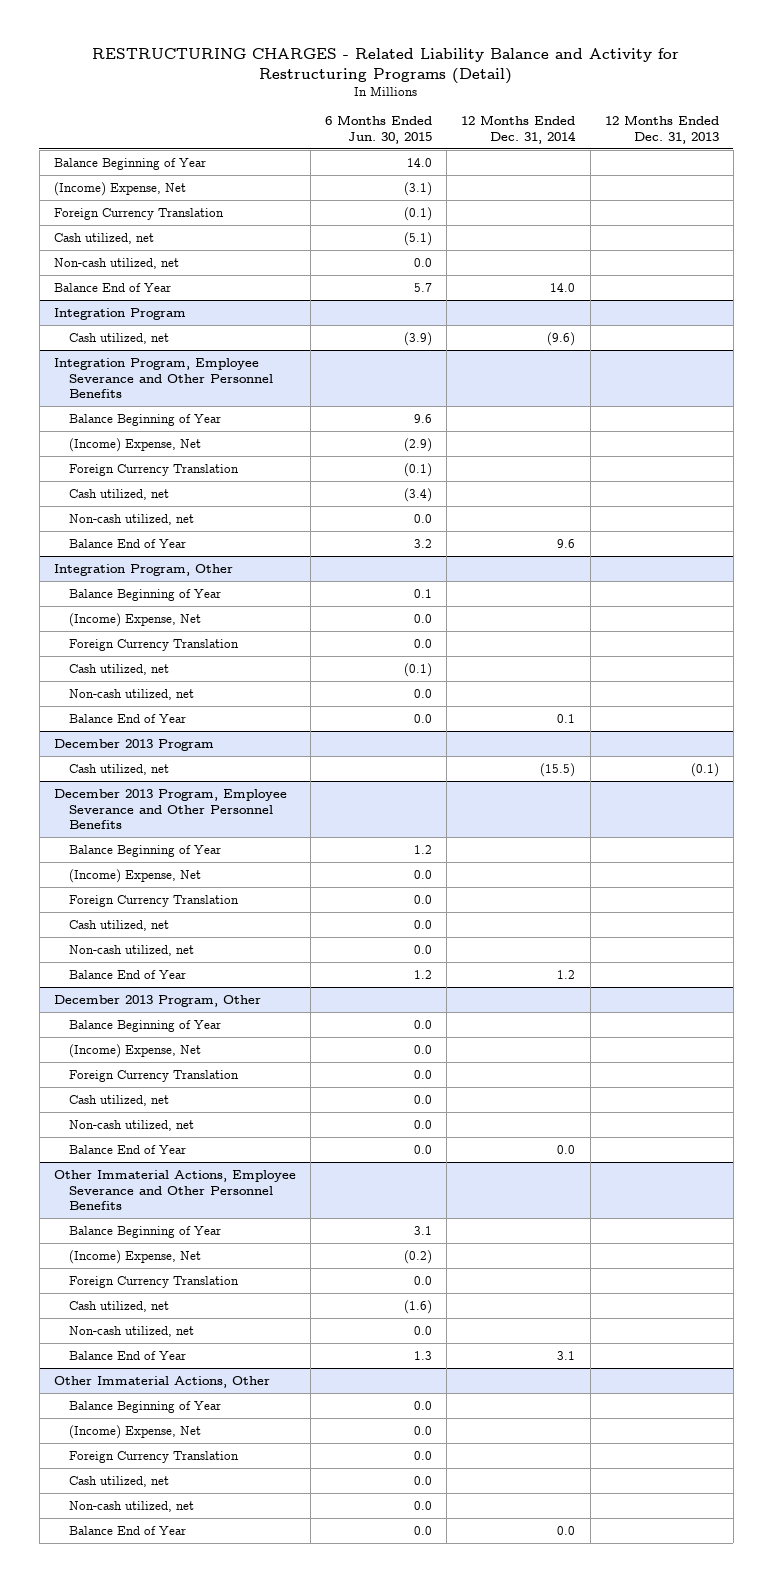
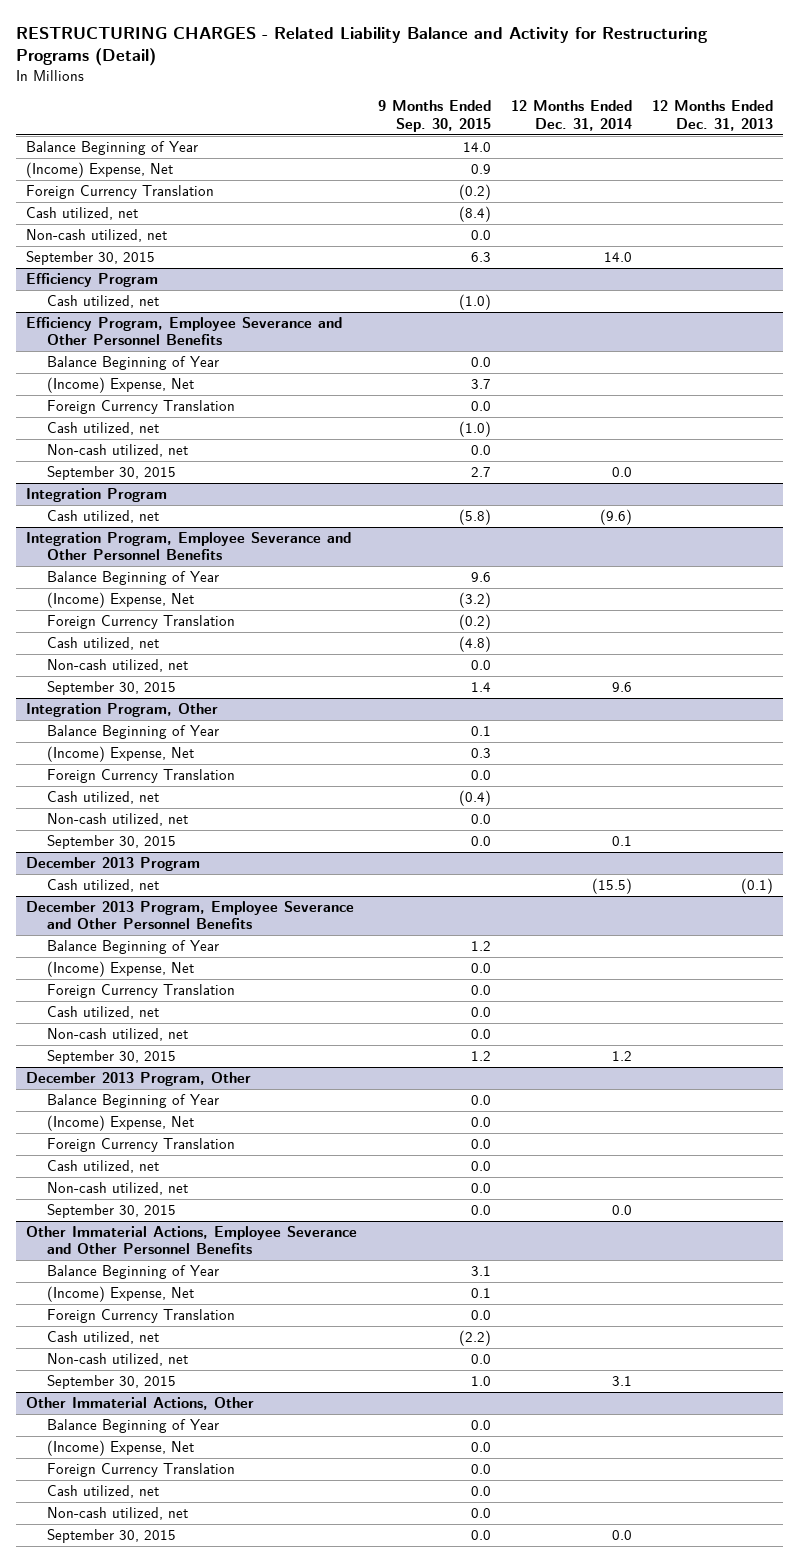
[325,115,433,144] 6 Months Ended Jun. 30, 2015 -> none
none -> [377,100,491,132] 9 Months Ended Sep. 30, 2015
[53,282,171,292] Balance End of Year -> [26,251,156,266] September 30, 2015
none -> [26,273,159,288] Efficiency Program
none -> [47,295,160,309] Cash utilized, net
none -> [26,317,343,346] Efficiency Program, Employee Severance and Other Personnel Benefits
none -> [47,356,220,371] Balance Beginning of Year
none -> [47,377,195,394] (Income) Expense, Net
none -> [47,400,236,415] Foreign Currency Translation
none -> [47,422,160,436] Cash utilized, net
none -> [47,444,189,458] Non-cash utilized, net
none -> [47,466,177,481] September 30, 2015
[68,538,186,548] Balance End of Year -> [47,681,177,696] September 30, 2015
[68,713,186,723] Balance End of Year -> [47,835,177,850] September 30, 2015
[68,969,186,979] Balance End of Year -> [47,1050,177,1065] September 30, 2015
[68,1144,186,1154] Balance End of Year -> [47,1204,177,1219] September 30, 2015
[68,1350,186,1360] Balance End of Year -> [47,1375,177,1390] September 30, 2015
[68,1525,186,1535] Balance End of Year -> [47,1529,177,1544] September 30, 2015

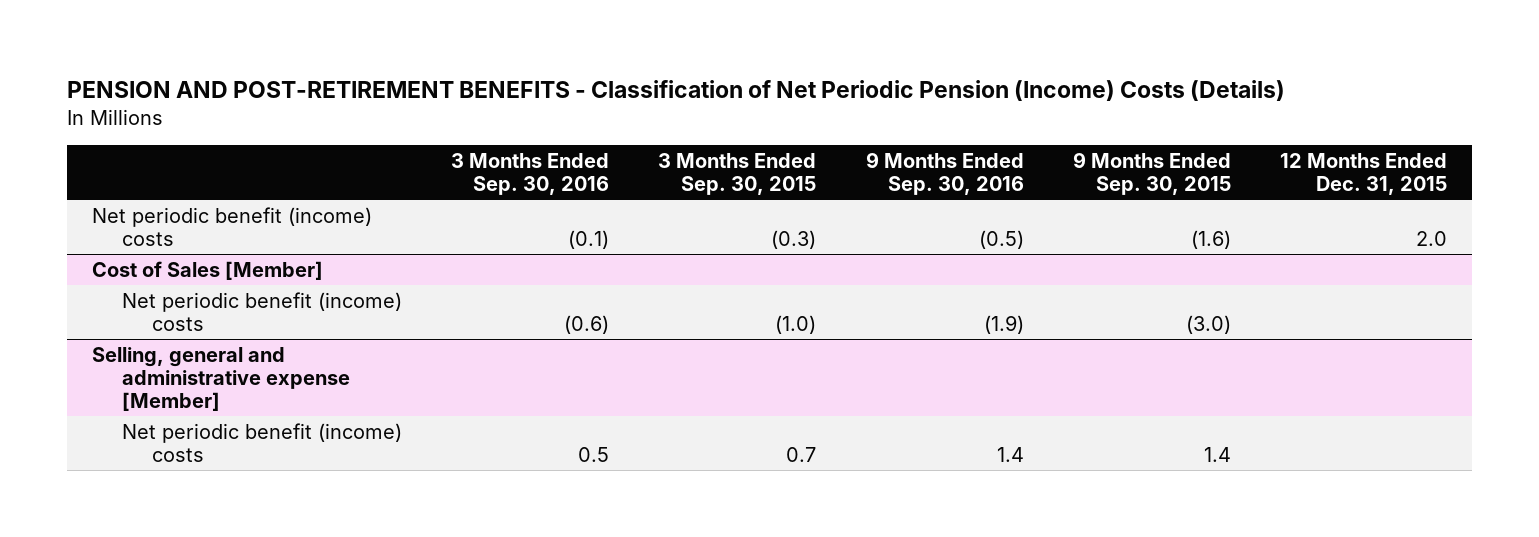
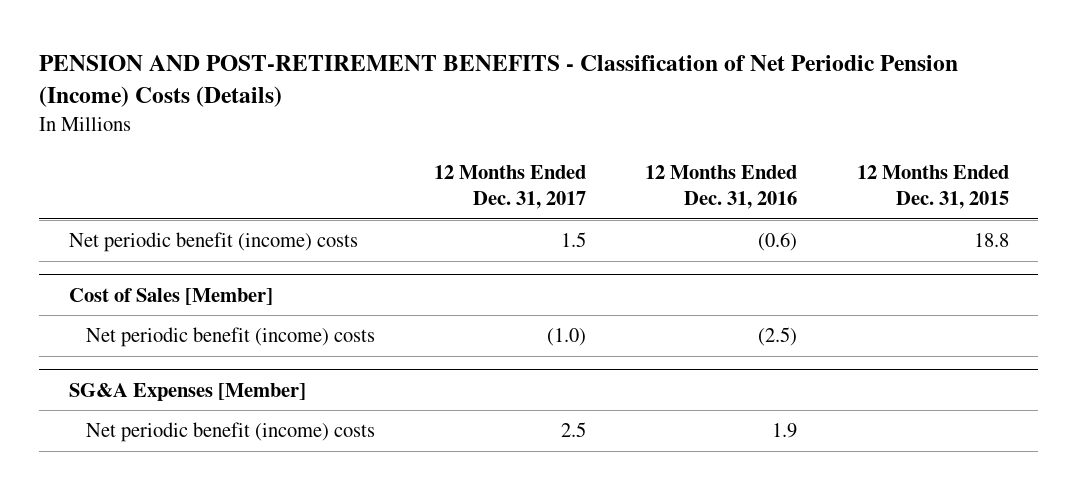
[451,152,610,196] 3 Months Ended Sep. 30, 2016 -> none
[658,152,817,196] 3 Months Ended Sep. 30, 2015 -> none
[865,151,1024,196] 9 Months Ended Sep. 30, 2016 -> none
[1073,151,1232,196] 9 Months Ended Sep. 30, 2015 -> none
none -> [434,164,587,210] 12 Months Ended Dec. 31, 2017
none -> [645,164,798,210] 12 Months Ended Dec. 31, 2016
[1416,231,1448,247] 2.0 -> [973,233,1009,248] 18.8
[91,346,350,412] Selling, general and administrative expense [Member] -> [69,382,307,401] SG&A Expenses [Member]

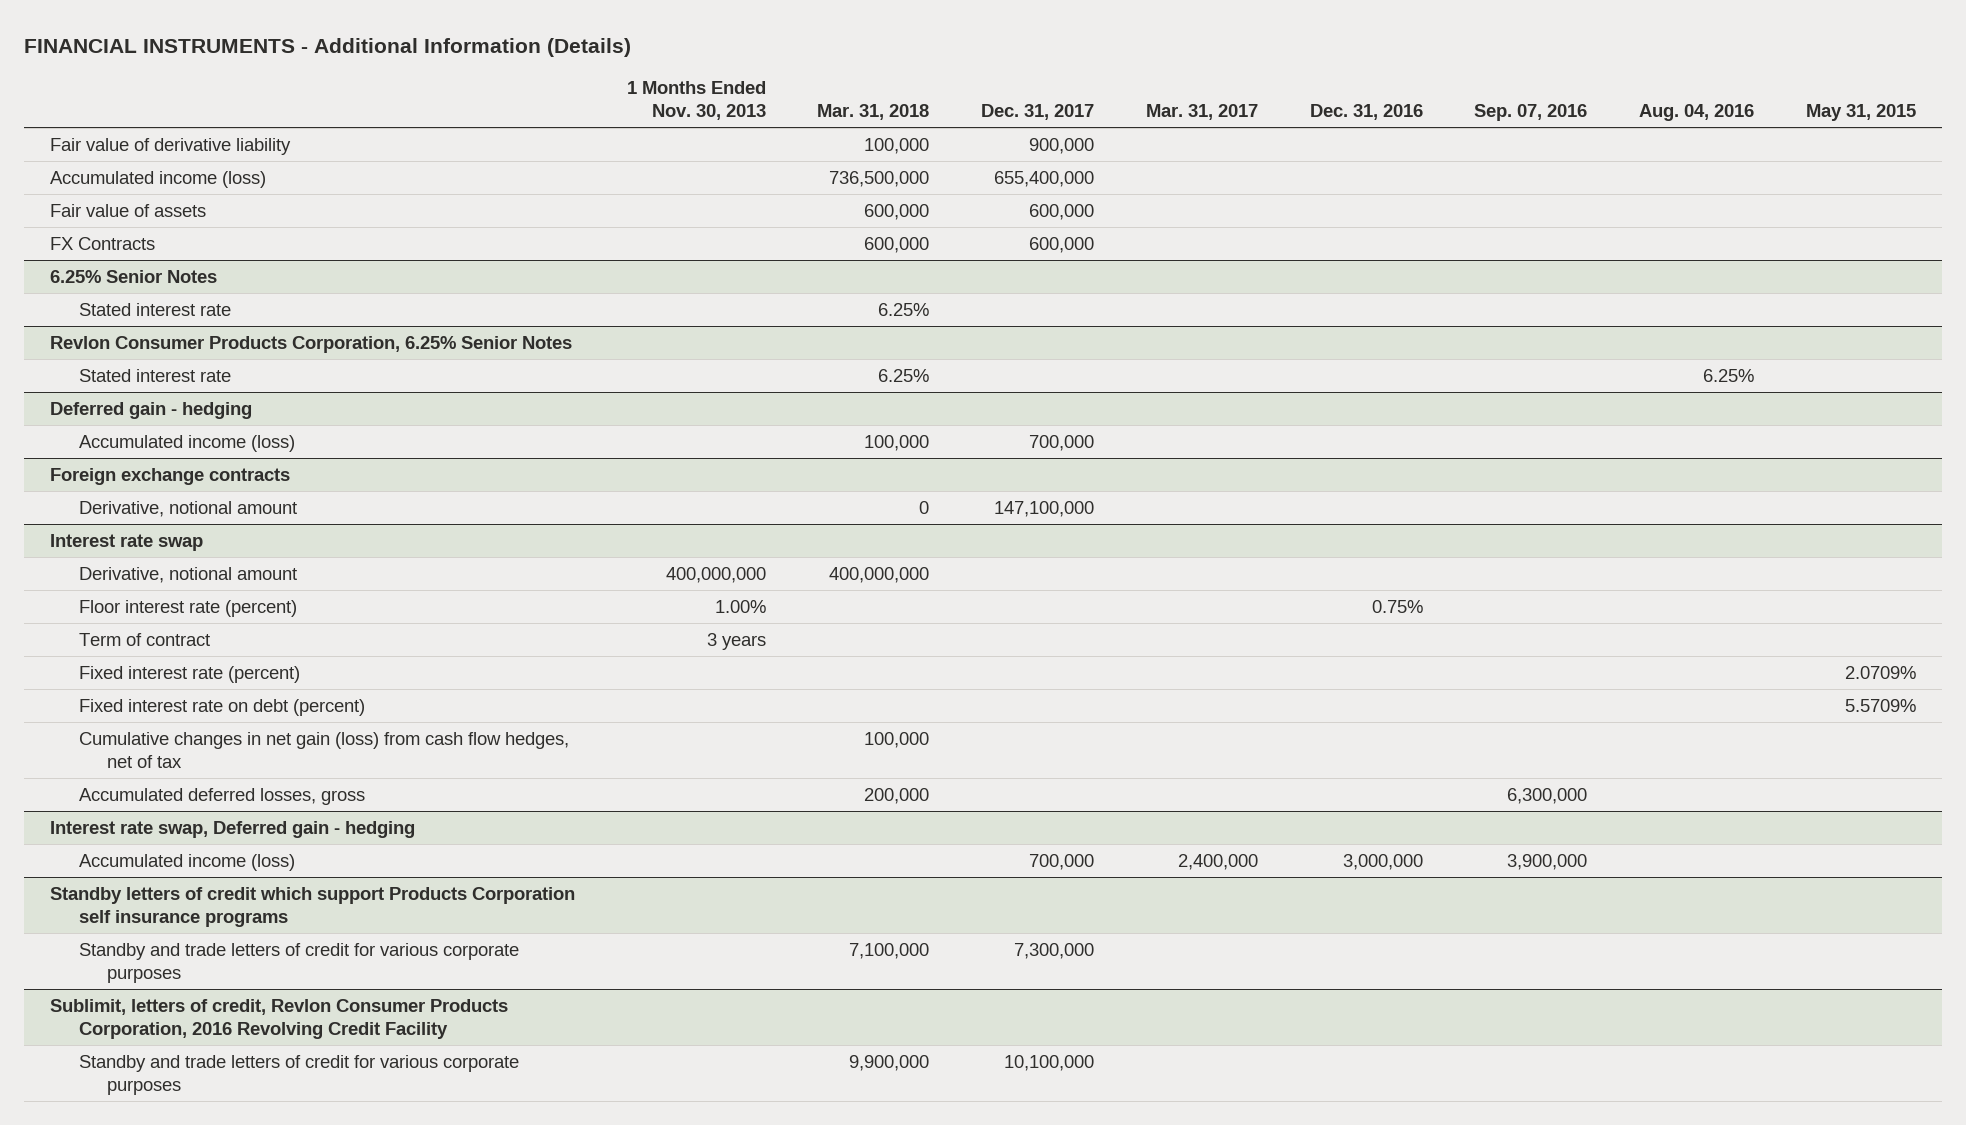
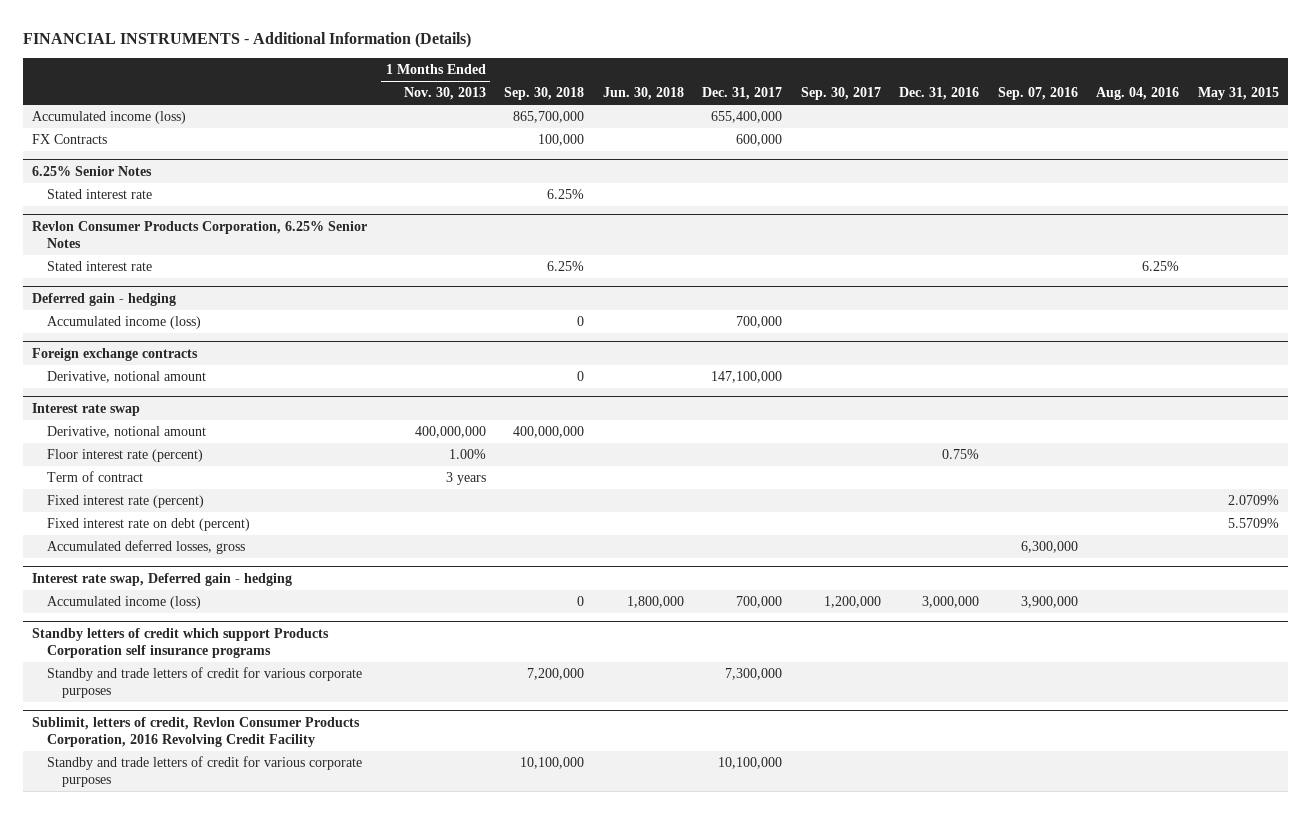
[817,103,930,120] Mar. 31, 2018 -> none
[1145,103,1258,120] Mar. 31, 2017 -> none
none -> [504,87,585,101] Sep. 30, 2018
none -> [602,87,684,101] Jun. 30, 2018
none -> [800,87,881,101] Sep. 30, 2017
[50,137,292,155] Fair value of derivative liability -> none
[50,203,207,217] Fair value of assets -> none
[78,731,569,769] Cumulative changes in net gain (loss) from cash flow hedges, net of tax -> none

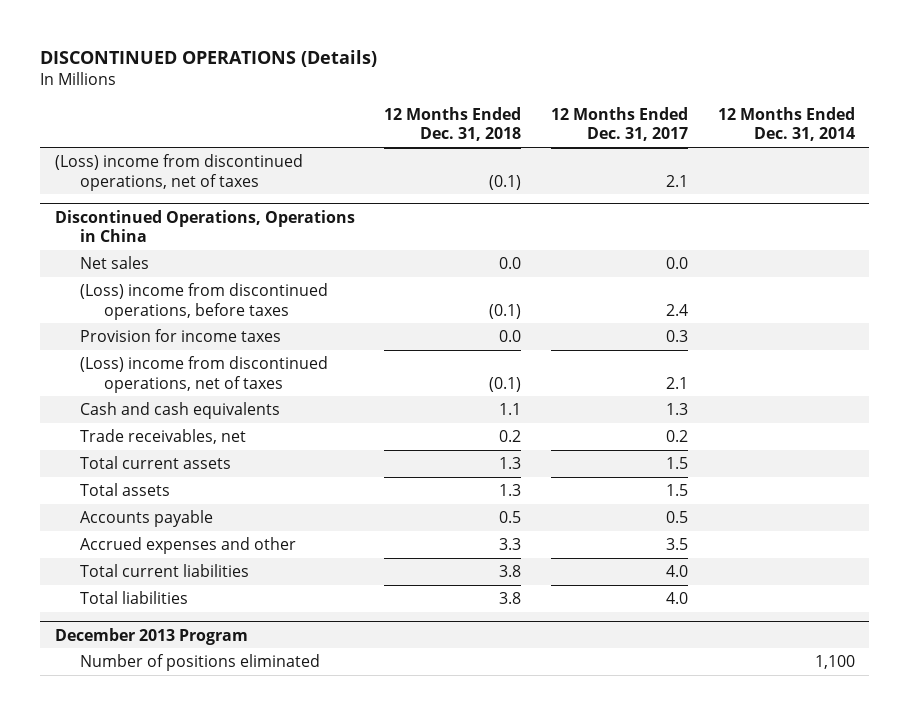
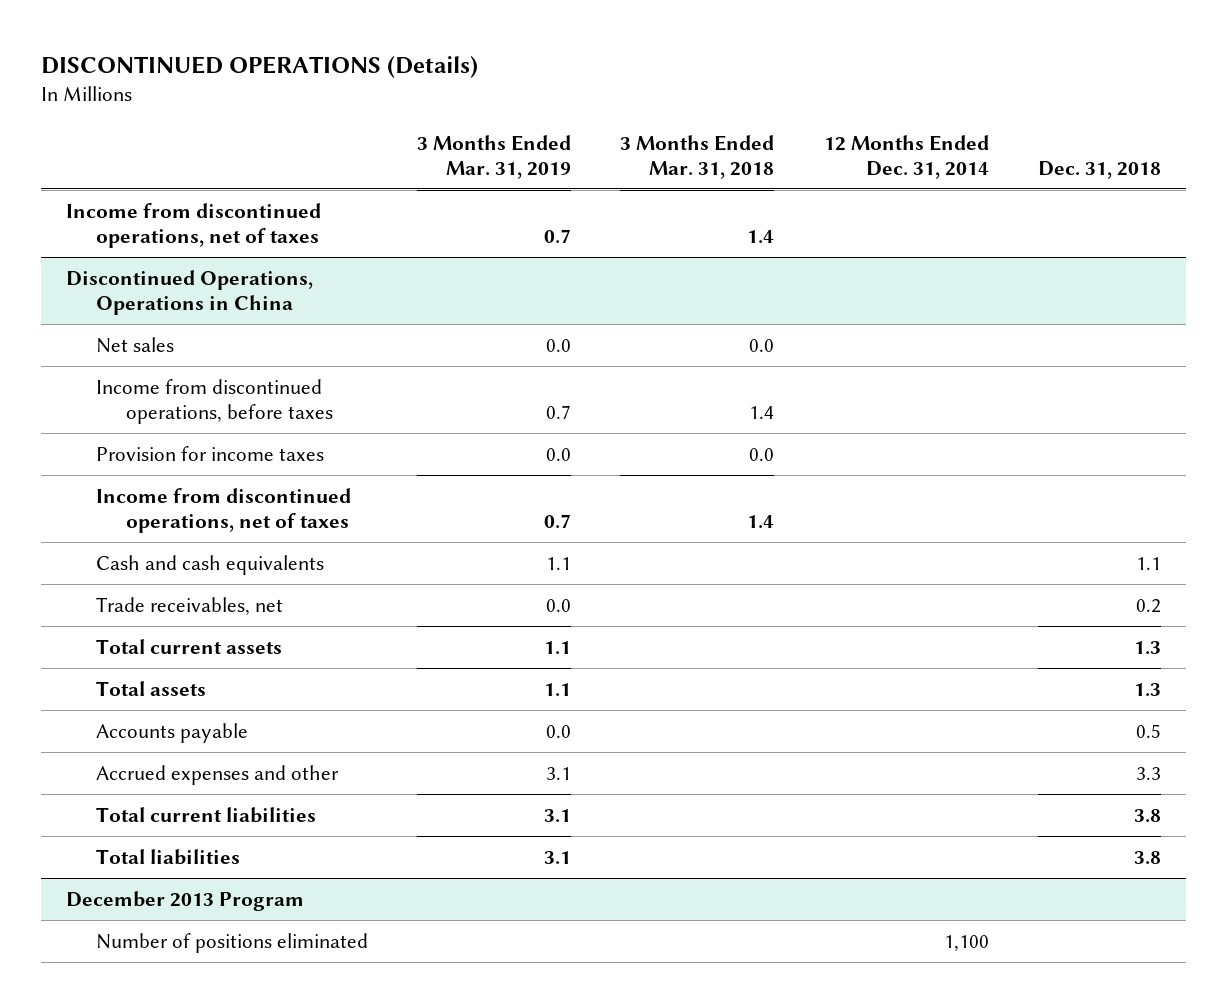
[384,106,522,142] 12 Months Ended Dec. 31, 2018 -> none
[550,106,688,142] 12 Months Ended Dec. 31, 2017 -> none
none -> [416,134,571,179] 3 Months Ended Mar. 31, 2019
none -> [620,134,775,179] 3 Months Ended Mar. 31, 2018
none -> [1037,160,1161,179] Dec. 31, 2018
[54,153,303,191] (Loss) income from discontinued operations, net of taxes -> [65,202,321,248] Income from discontinued operations, net of taxes
[79,282,328,320] (Loss) income from discontinued operations, before taxes -> [95,378,333,424] Income from discontinued operations, before taxes
[79,355,328,393] (Loss) income from discontinued operations, net of taxes -> [95,487,351,533] Income from discontinued operations, net of taxes

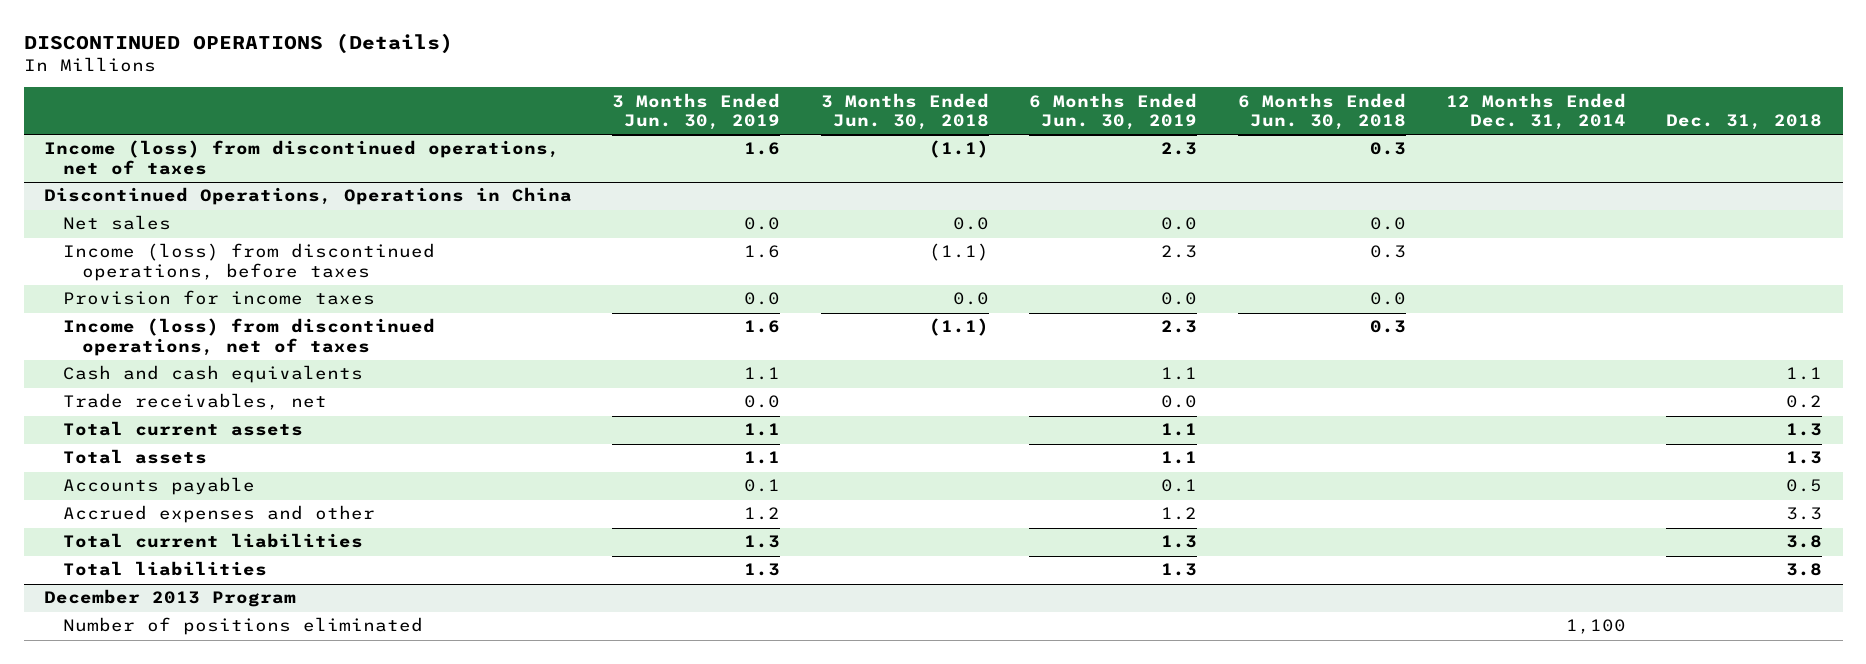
[416,134,571,179] 3 Months Ended Mar. 31, 2019 -> none
[620,134,775,179] 3 Months Ended Mar. 31, 2018 -> none
none -> [612,92,781,131] 3 Months Ended Jun. 30, 2019
none -> [820,92,989,131] 3 Months Ended Jun. 30, 2018
none -> [1029,92,1198,131] 6 Months Ended Jun. 30, 2019
none -> [1237,92,1406,131] 6 Months Ended Jun. 30, 2018
[65,202,321,248] Income from discontinued operations, net of taxes -> [43,140,560,175] Income (loss) from discontinued operations, net of taxes
[95,378,333,424] Income from discontinued operations, before taxes -> [62,243,435,281] Income (loss) from discontinued operations, before taxes
[95,487,351,533] Income from discontinued operations, net of taxes -> [62,318,435,356] Income (loss) from discontinued operations, net of taxes

